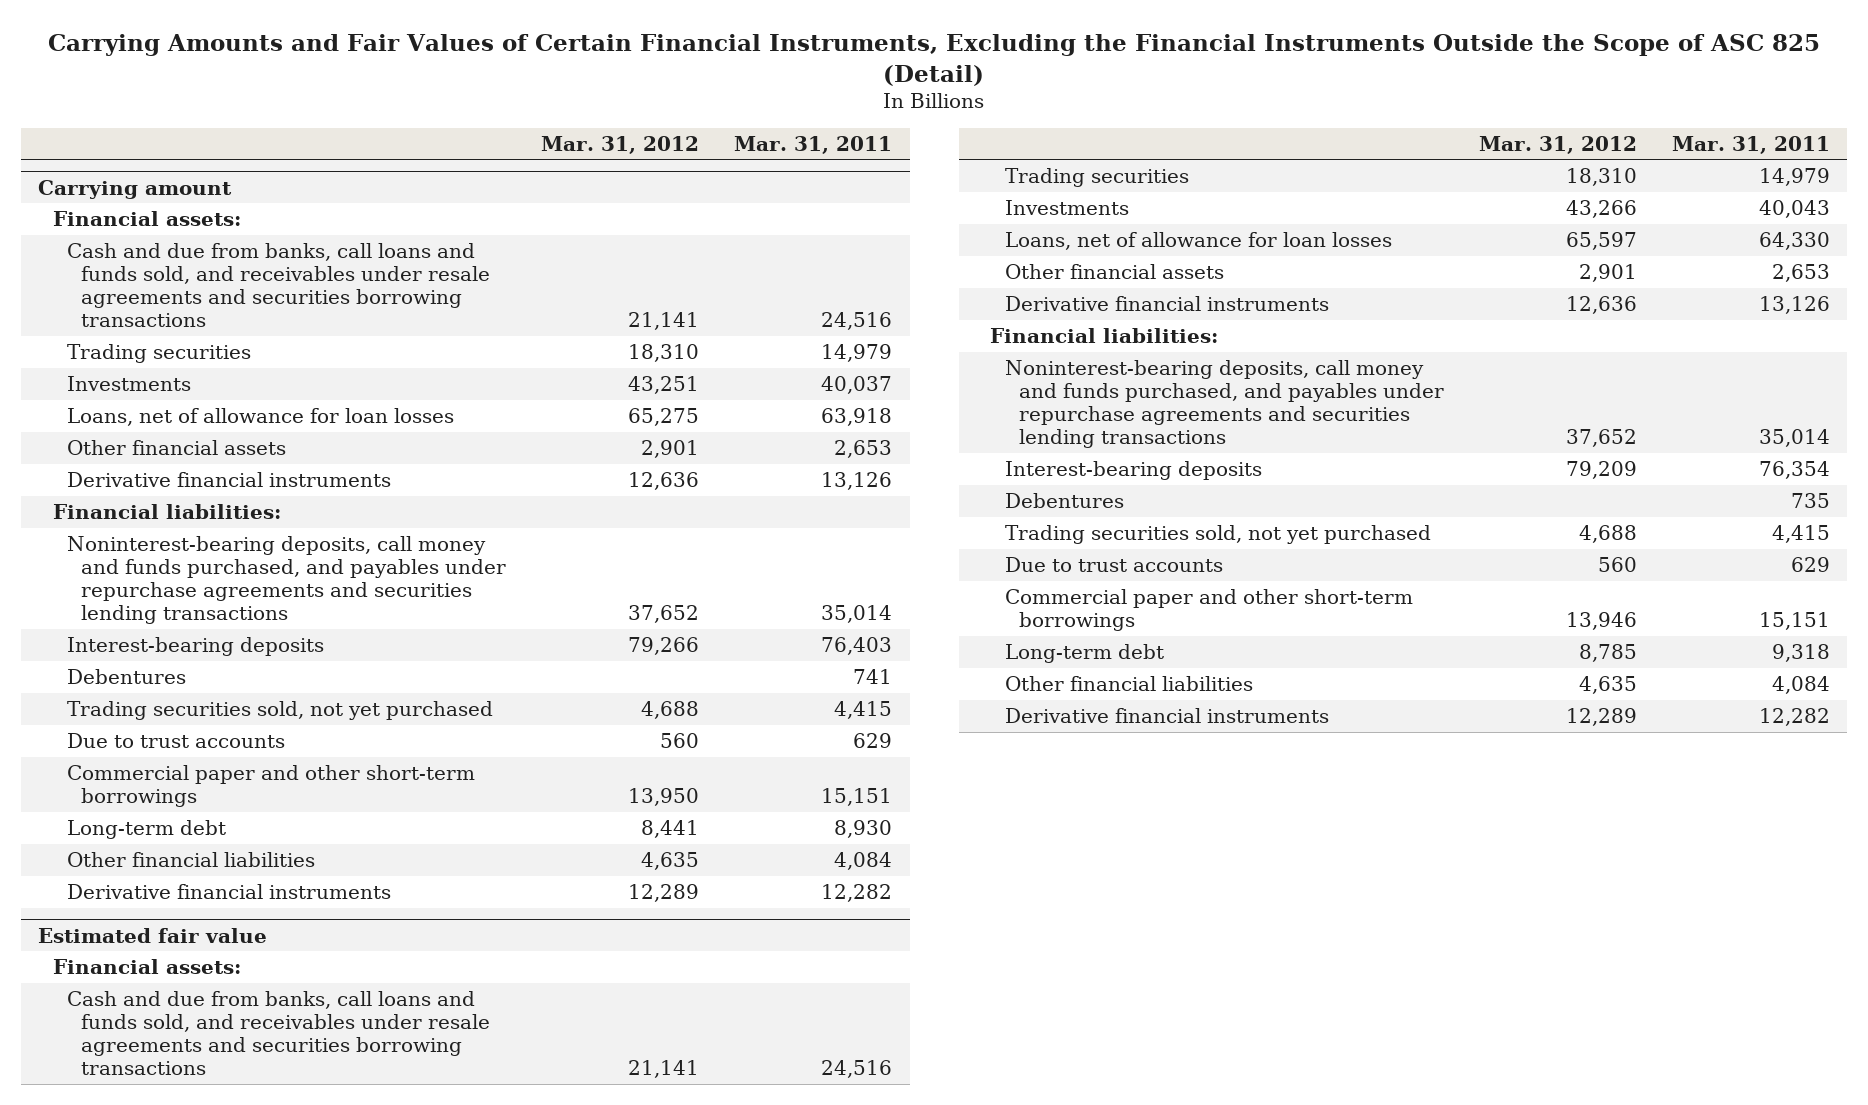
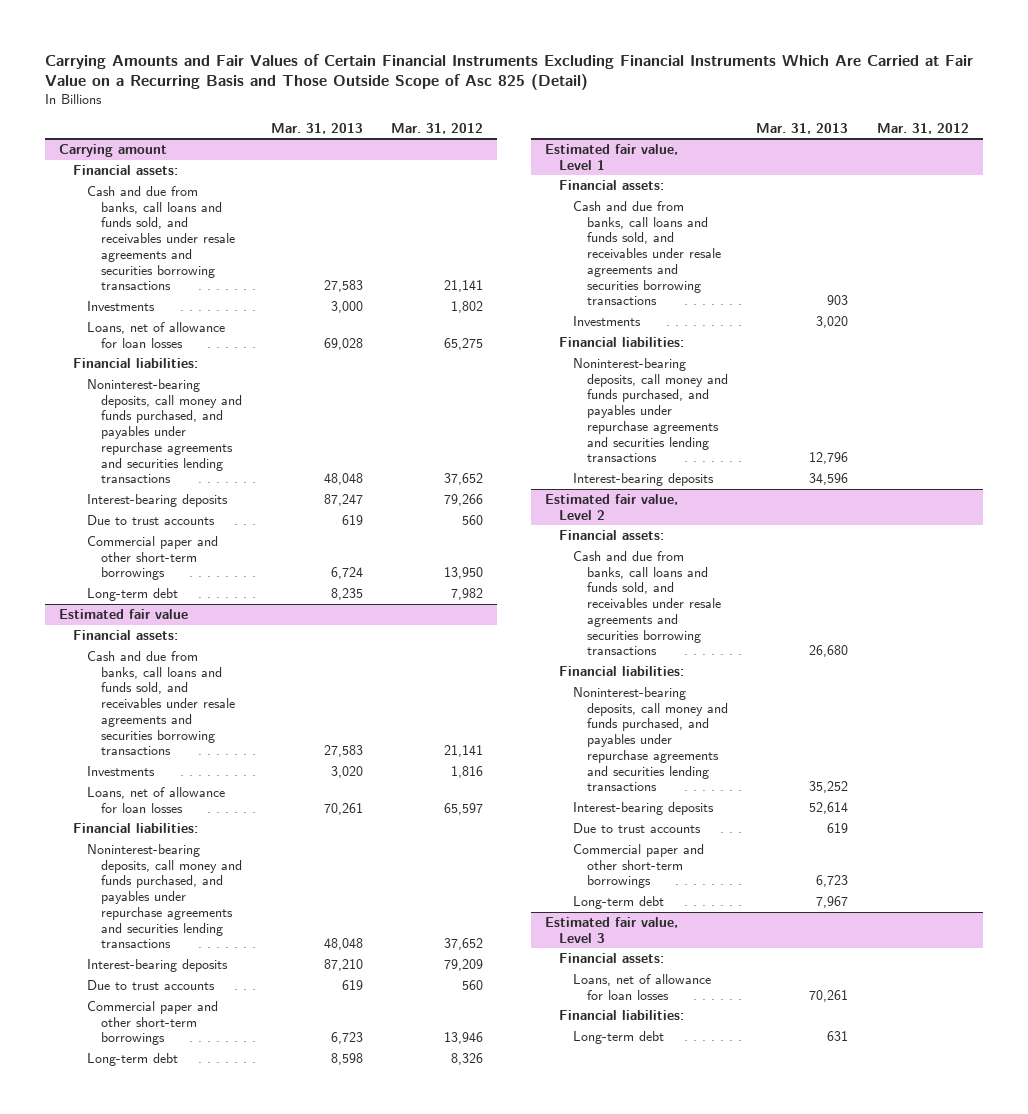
[48,34,1821,86] Carrying Amounts and Fair Values of Certain Financial Instruments, Excluding the Financial Instruments Outside the Scope of ASC 825 (Detail) -> [44,53,973,91] Carrying Amounts and Fair Values of Certain Financial Instruments Excluding Financial Instruments Which Are Carried at Fair Value on a Recurring Basis and Those Outside Scope of Asc 825 (Detail)
[734,135,893,154] Mar. 31, 2011 -> none
none -> [270,122,363,134] Mar. 31, 2013
[66,343,251,363] Trading securities -> none
[628,375,700,394] 43,251 -> [450,300,483,313] 1,802
[66,439,286,455] Other financial assets -> none
[66,471,391,487] Derivative financial instruments -> none
[66,668,186,684] Debentures -> none
[66,700,493,720] Trading securities sold, not yet purchased -> none
[66,851,315,867] Other financial liabilities -> none
[66,883,391,899] Derivative financial instruments -> none
[641,819,700,838] 8,441 -> [450,587,483,600] 7,982
[1004,167,1189,187] Trading securities -> none
[1565,199,1637,218] 43,266 -> [450,765,483,778] 1,816
[1004,263,1224,279] Other financial assets -> none
[1004,295,1329,311] Derivative financial instruments -> none
[1004,492,1124,508] Debentures -> none
[1004,524,1431,544] Trading securities sold, not yet purchased -> none
[1004,675,1253,691] Other financial liabilities -> none
[1004,707,1329,723] Derivative financial instruments -> none
[1578,643,1637,662] 8,785 -> [450,1052,483,1065] 8,326
none -> [544,143,678,170] Estimated fair value, Level 1
none -> [558,179,664,190] Financial assets:
none -> [572,200,721,306] Cash and due from banks, call loans and funds sold, and receivables under resale agreements and securities borrowing transactions
none -> [572,315,641,326] Investments
none -> [558,336,684,347] Financial liabilities:
none -> [572,357,728,463] Noninterest-bearing deposits, call money and funds purchased, and payables under repurchase agreements and securities lending transactions
none -> [572,472,714,486] Interest-bearing deposits
none -> [544,493,678,520] Estimated fair value, Level 2
none -> [558,529,664,540] Financial assets:
none -> [572,550,721,656] Cash and due from banks, call loans and funds sold, and receivables under resale agreements and securities borrowing transactions
none -> [558,665,684,676] Financial liabilities:
none -> [572,686,728,792] Noninterest-bearing deposits, call money and funds purchased, and payables under repurchase agreements and securities lending transactions
none -> [572,801,714,815] Interest-bearing deposits
none -> [572,822,701,833] Due to trust accounts
none -> [572,843,704,889] Commercial paper and other short-term borrowings
none -> [572,895,664,909] Long-term debt
none -> [544,916,678,943] Estimated fair value, Level 3
none -> [558,952,664,963] Financial assets:
none -> [572,973,711,1000] Loans, net of allowance for loan losses
none -> [558,1009,684,1020] Financial liabilities:
none -> [572,1030,664,1044] Long-term debt

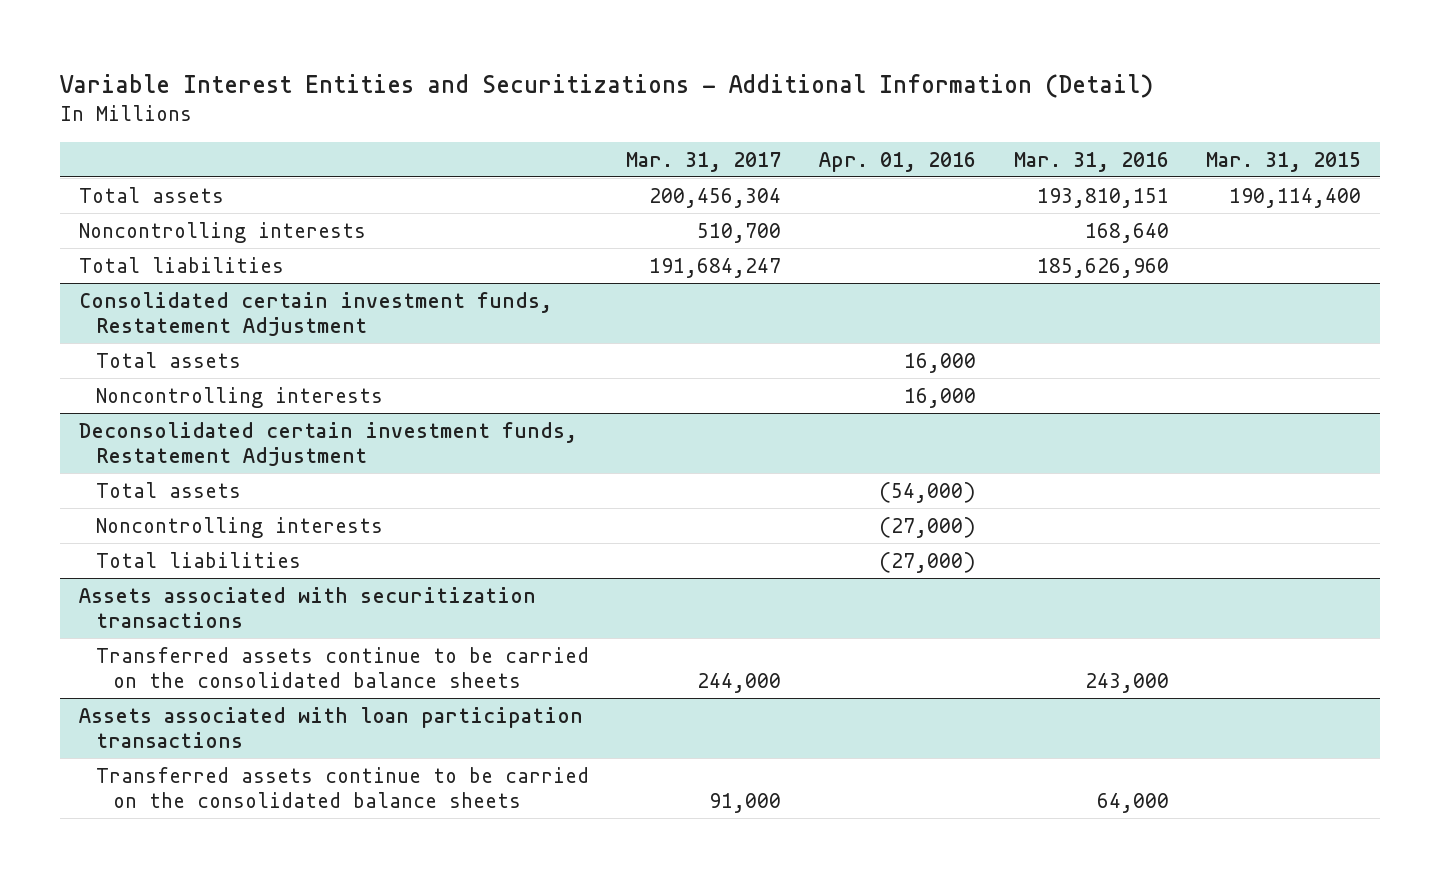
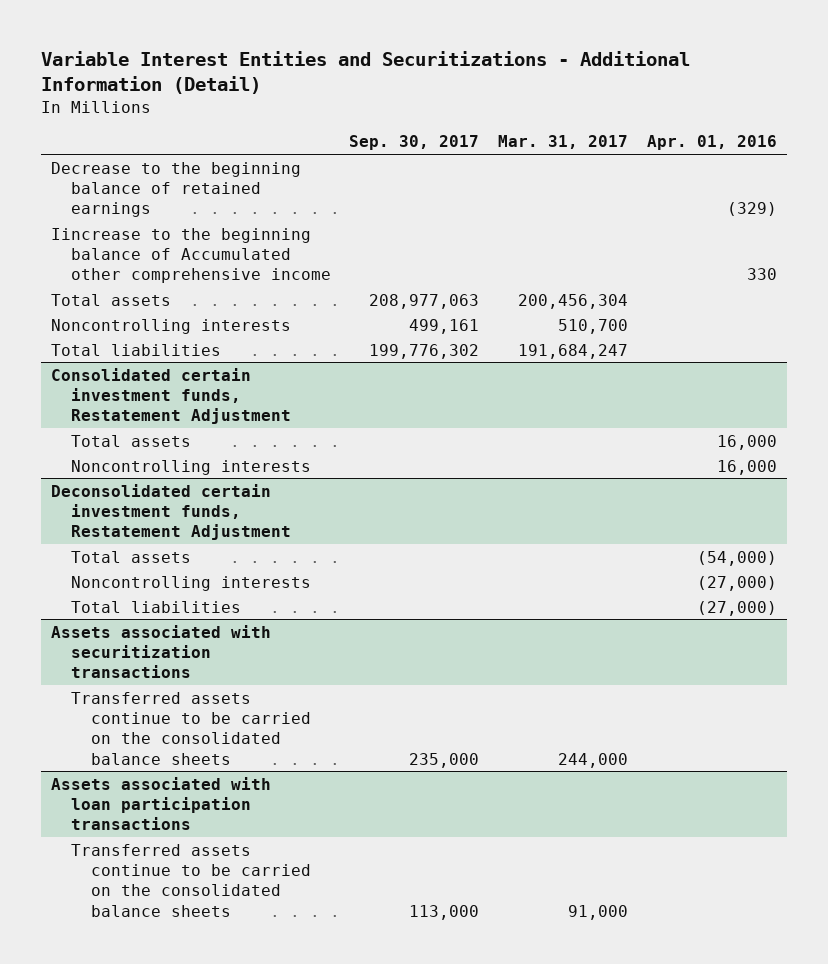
[1013,151,1169,172] Mar. 31, 2016 -> none
[1206,151,1362,172] Mar. 31, 2015 -> none
none -> [349,135,480,151] Sep. 30, 2017
none -> [50,161,301,218] Decrease to the beginning balance of retained earnings
none -> [50,227,331,284] Iincrease to the beginning balance of Accumulated other comprehensive income

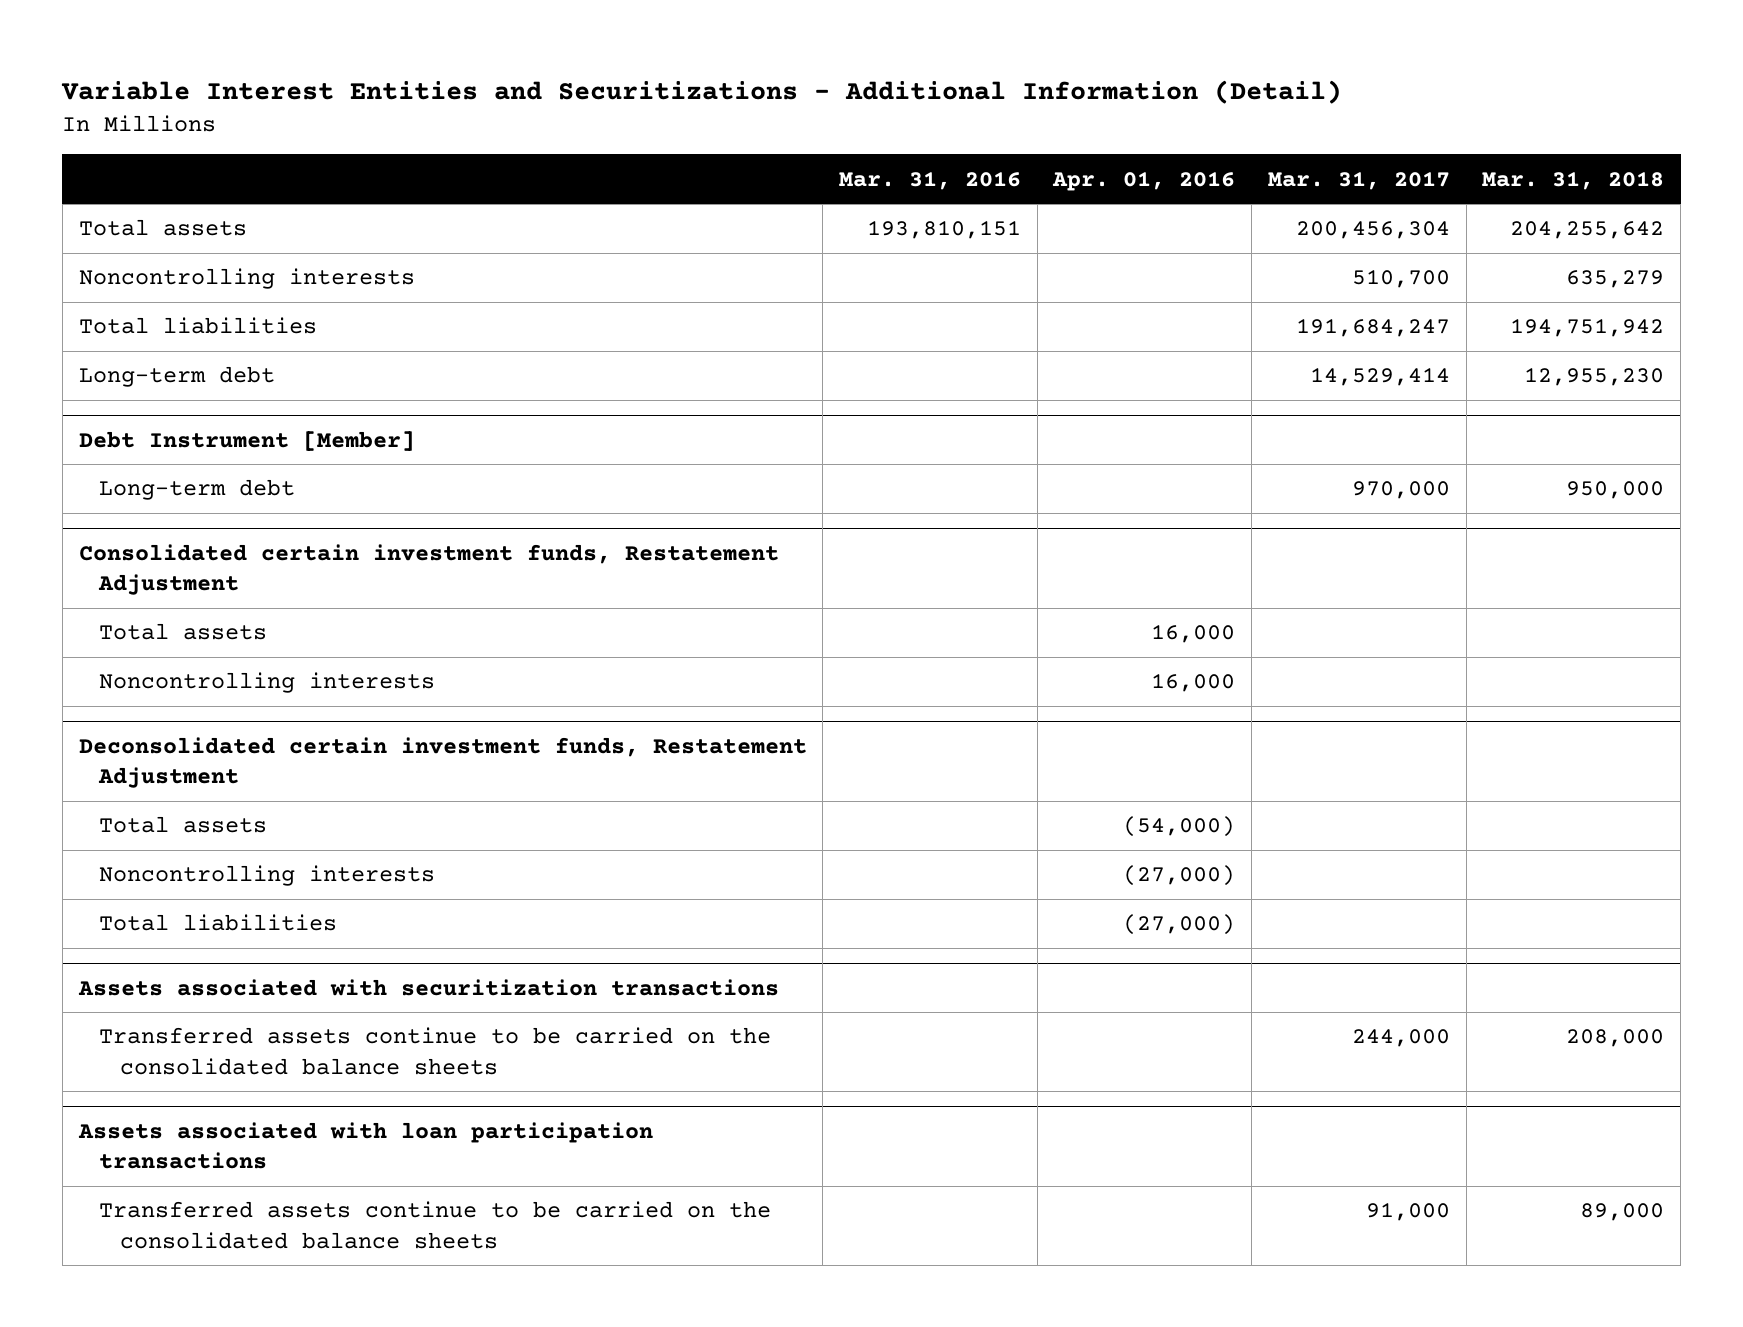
[349,135,480,151] Sep. 30, 2017 -> none
none -> [838,170,1021,190] Mar. 31, 2016
none -> [1482,170,1665,190] Mar. 31, 2018
[50,161,301,218] Decrease to the beginning balance of retained earnings -> none
[50,227,331,284] Iincrease to the beginning balance of Accumulated other comprehensive income -> none
none -> [78,366,275,388] Long-term debt
none -> [78,430,415,451] Debt Instrument [Member]
none -> [99,479,296,501] Long-term debt

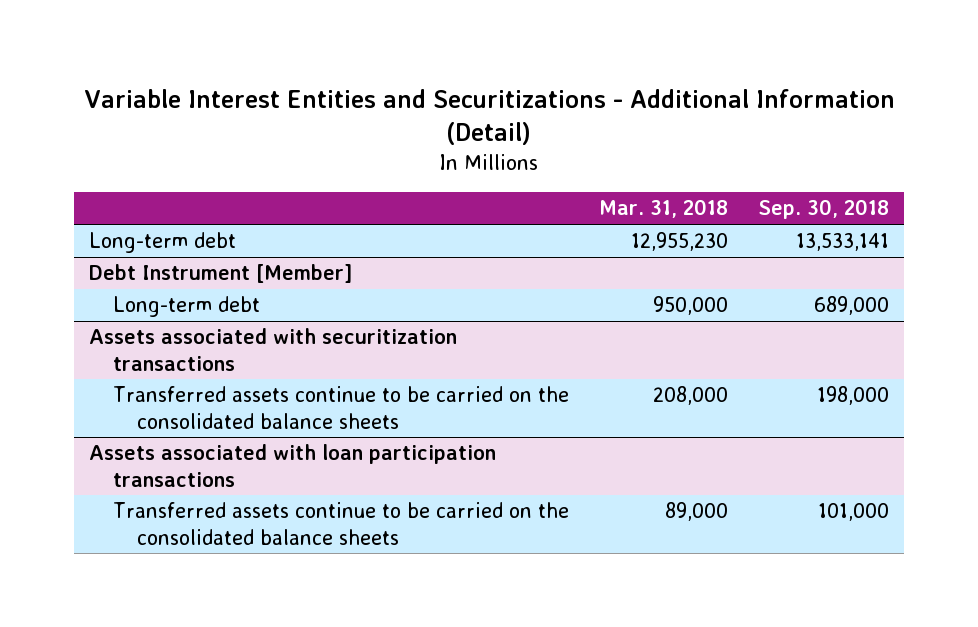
[838,170,1021,190] Mar. 31, 2016 -> none
[1052,170,1236,191] Apr. 01, 2016 -> none
[1267,170,1450,190] Mar. 31, 2017 -> none
none -> [757,199,889,220] Sep. 30, 2018
[78,219,247,237] Total assets -> none
[78,268,415,290] Noncontrolling interests -> none
[78,317,317,335] Total liabilities -> none
[78,543,779,596] Consolidated certain investment funds, Restatement Adjustment -> none
[99,623,268,641] Total assets -> none
[99,672,436,694] Noncontrolling interests -> none
[78,736,807,789] Deconsolidated certain investment funds, Restatement Adjustment -> none
[99,816,268,834] Total assets -> none
[99,865,436,887] Noncontrolling interests -> none
[99,914,338,932] Total liabilities -> none

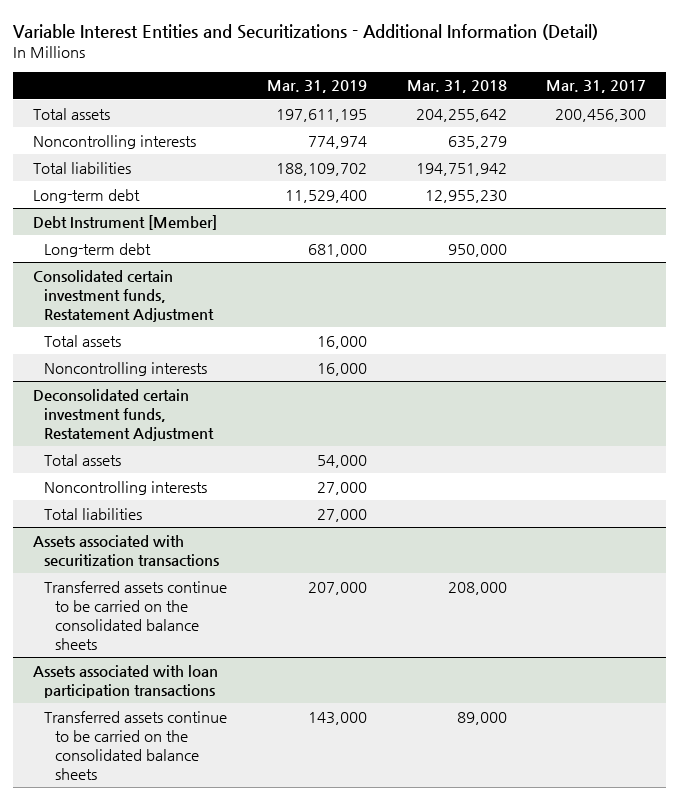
[757,199,889,220] Sep. 30, 2018 -> none
none -> [266,80,367,94] Mar. 31, 2019
none -> [546,80,647,94] Mar. 31, 2017
none -> [33,107,111,120] Total assets
none -> [33,134,197,149] Noncontrolling interests
none -> [33,161,132,174] Total liabilities
none -> [33,269,215,322] Consolidated certain investment funds, Restatement Adjustment
none -> [44,334,122,347] Total assets
none -> [44,361,208,376] Noncontrolling interests
none -> [33,388,215,441] Deconsolidated certain investment funds, Restatement Adjustment
none -> [44,453,122,466] Total assets
none -> [44,480,208,495] Noncontrolling interests
none -> [44,507,143,520] Total liabilities

